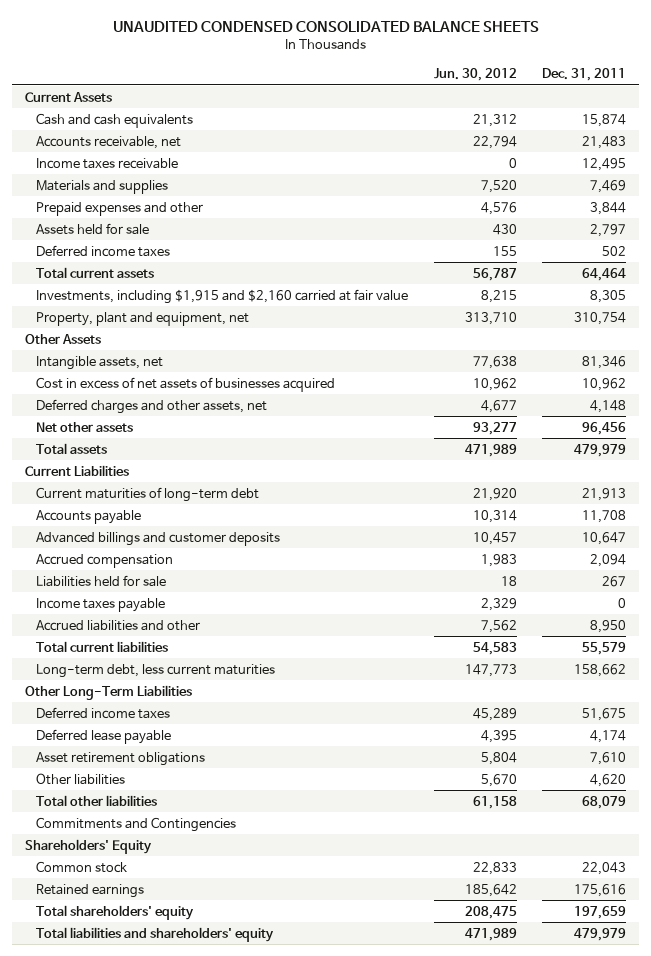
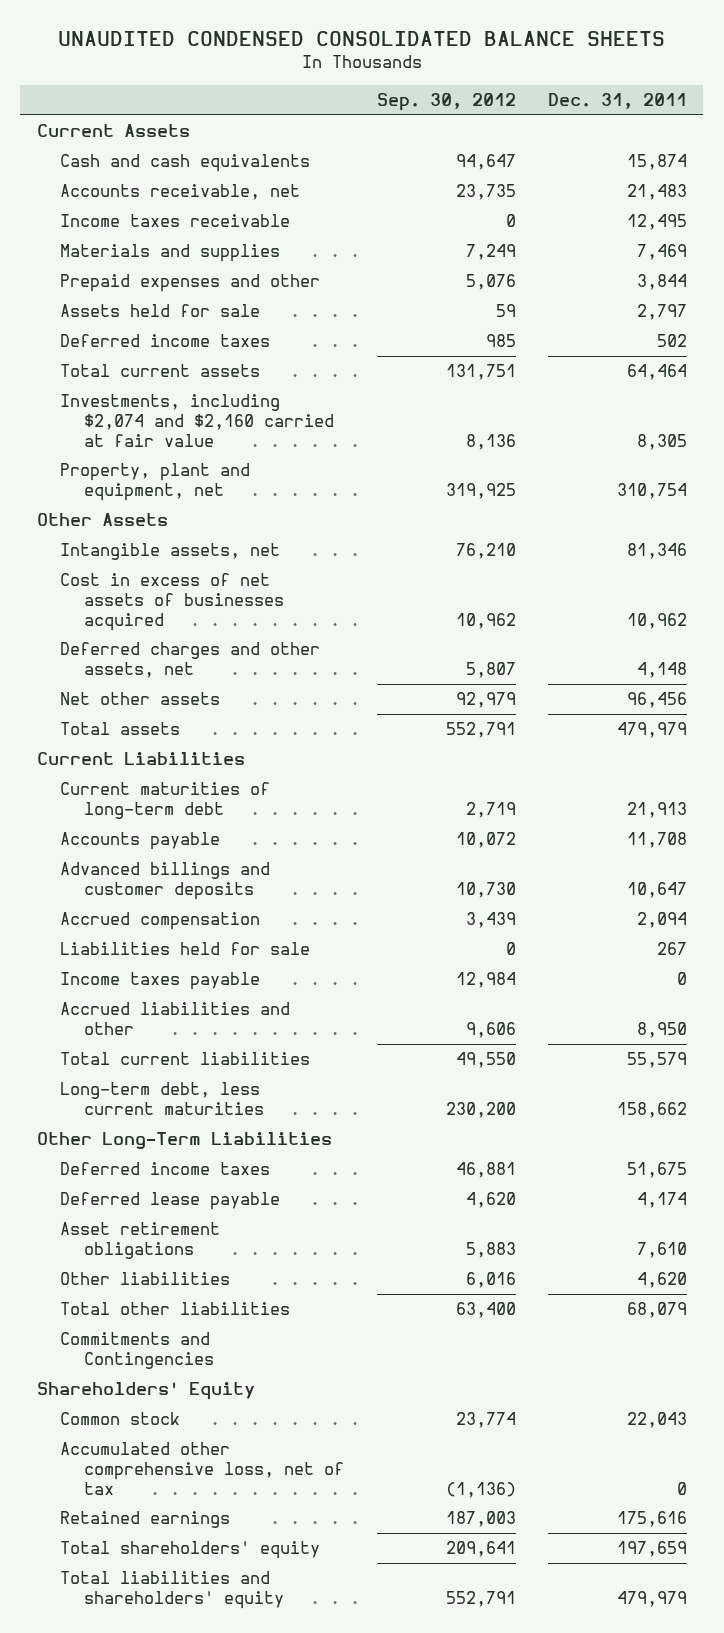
[433,68,517,82] Jun. 30, 2012 -> none
none -> [376,93,516,112] Sep. 30, 2012
[35,288,408,304] Investments, including $1,915 and $2,160 carried at fair value -> [60,394,335,447] Investments, including $2,074 and $2,160 carried at fair value
none -> [60,1442,345,1495] Accumulated other comprehensive loss, net of tax

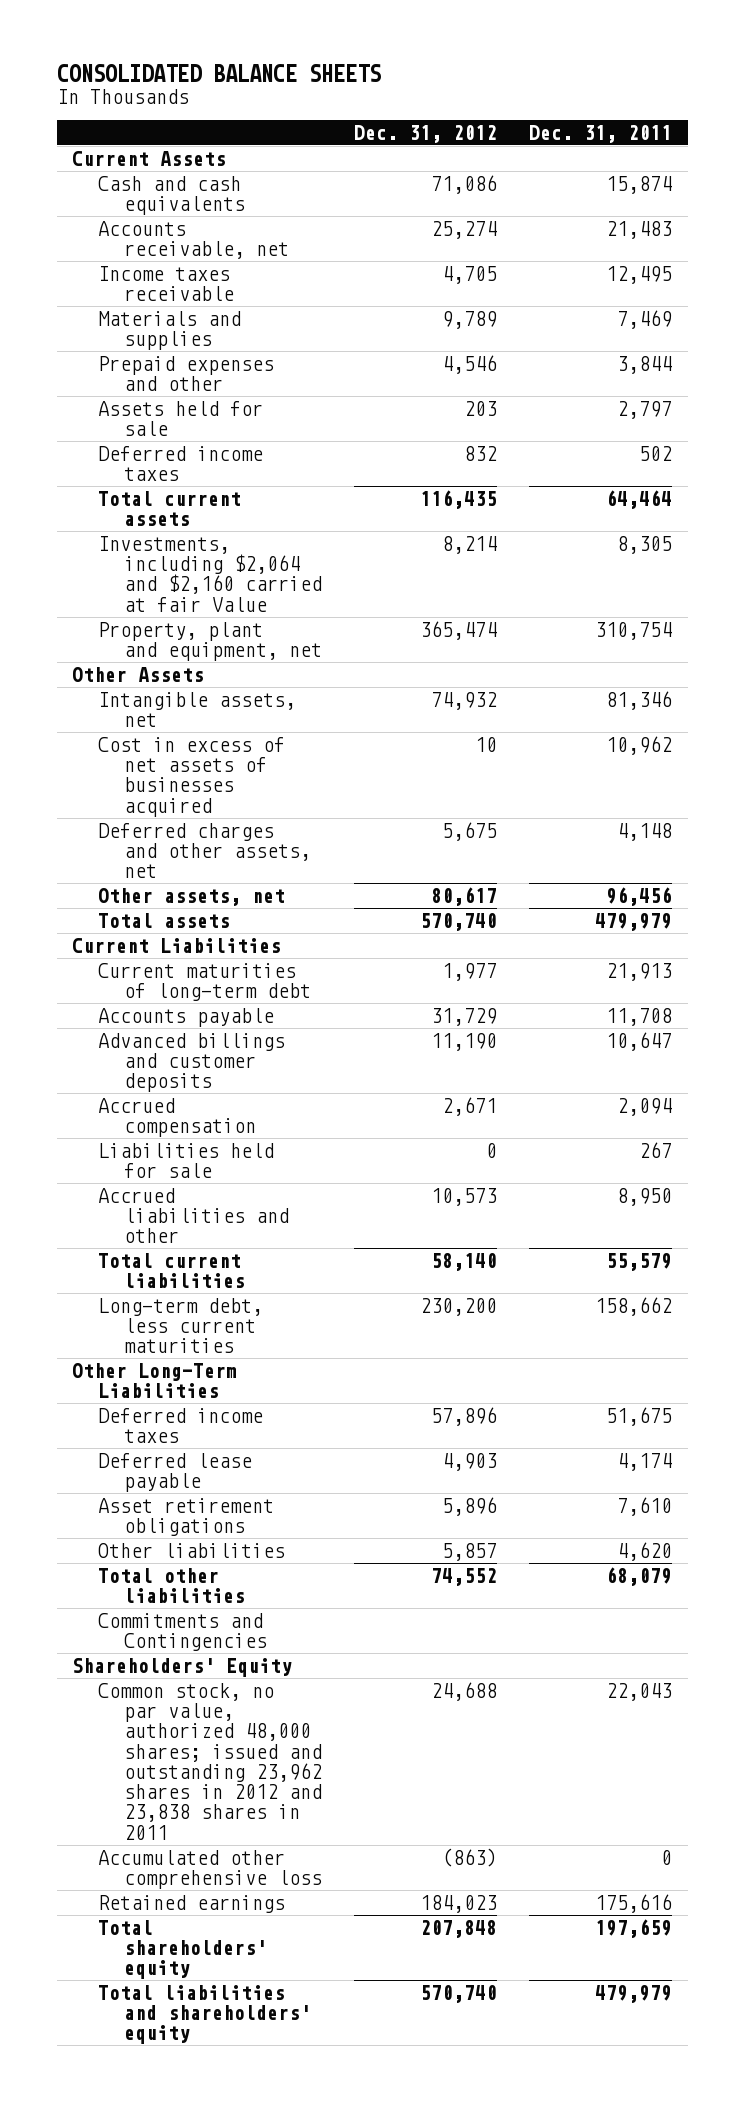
[57,31,665,47] UNAUDITED CONDENSED CONSOLIDATED BALANCE SHEETS -> [56,63,381,82] CONSOLIDATED BALANCE SHEETS
[376,93,516,112] Sep. 30, 2012 -> none
none -> [354,124,498,143] Dec. 31, 2012
[60,394,335,447] Investments, including $2,074 and $2,160 carried at fair value -> [98,535,323,612] Investments, including $2,064 and $2,160 carried at fair Value
[60,692,221,706] Net other assets -> [98,887,286,906] Other assets, net
[60,972,261,991] Income taxes payable -> none
[60,1412,181,1426] Common stock -> [98,1682,323,1840] Common stock, no par value, authorized 48,000 shares; issued and outstanding 23,962 shares in 2012 and 23,838 shares in 2011
[60,1442,345,1495] Accumulated other comprehensive loss, net of tax -> [98,1849,323,1890] Accumulated other comprehensive loss

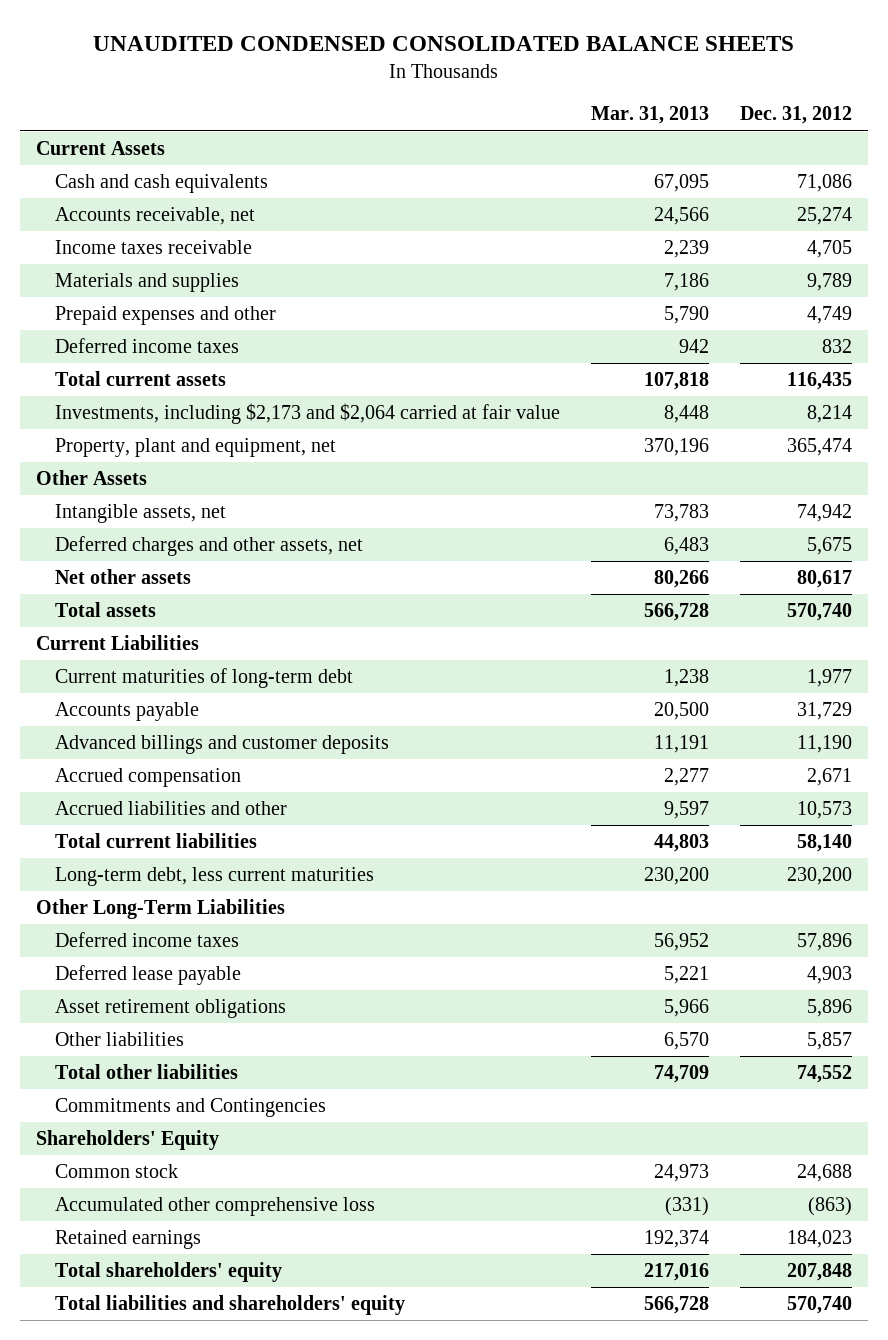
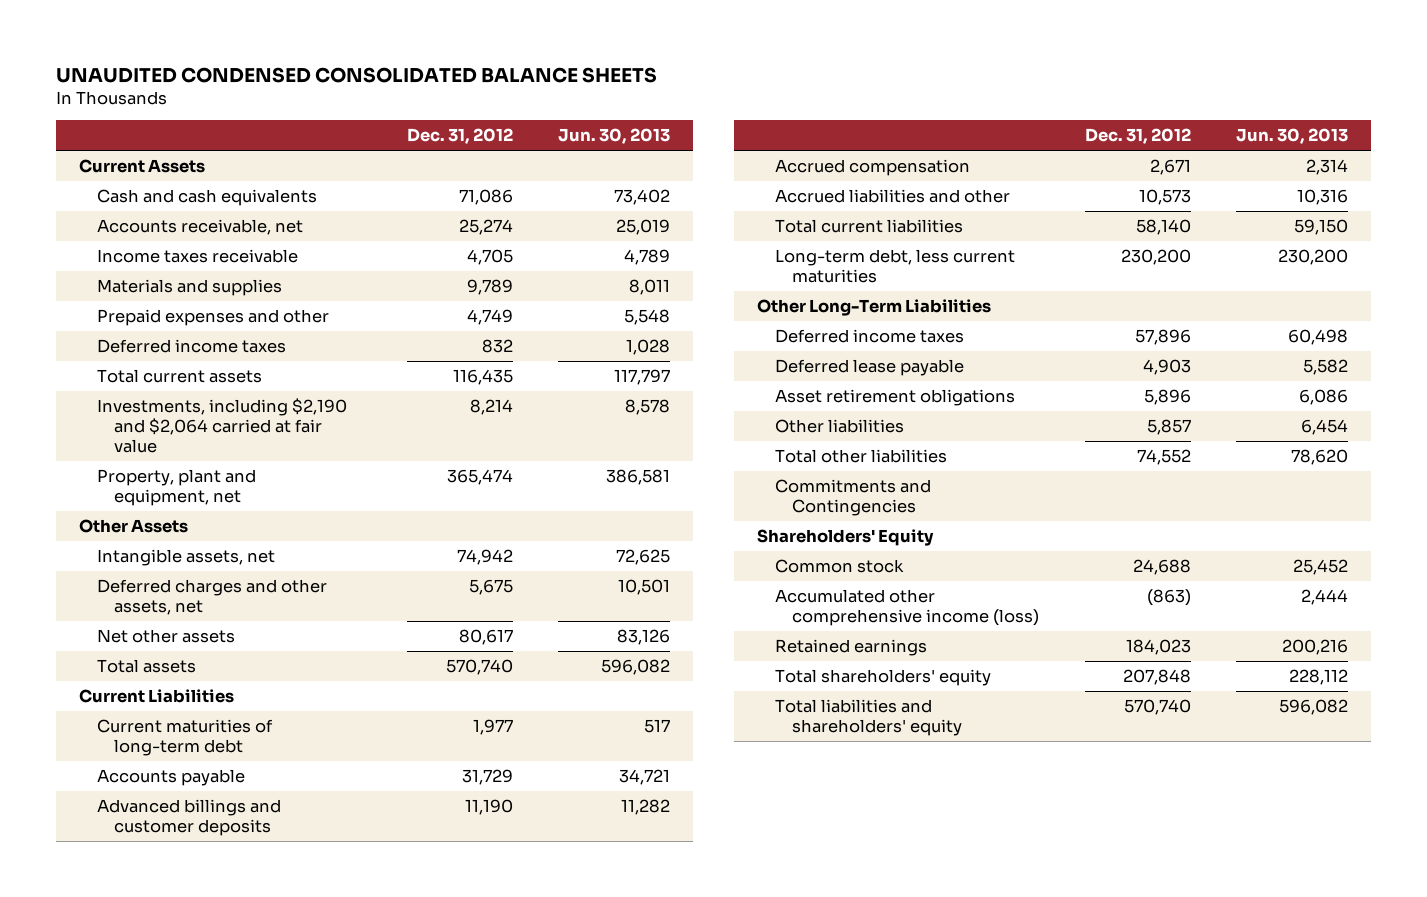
[591,106,710,125] Mar. 31, 2013 -> none
none -> [558,128,671,145] Jun. 30, 2013
[55,403,561,425] Investments, including $2,173 and $2,064 carried at fair value -> [96,398,347,454] Investments, including $2,190 and $2,064 carried at fair value
[55,1197,376,1217] Accumulated other comprehensive loss -> [774,589,1040,627] Accumulated other comprehensive income (loss)

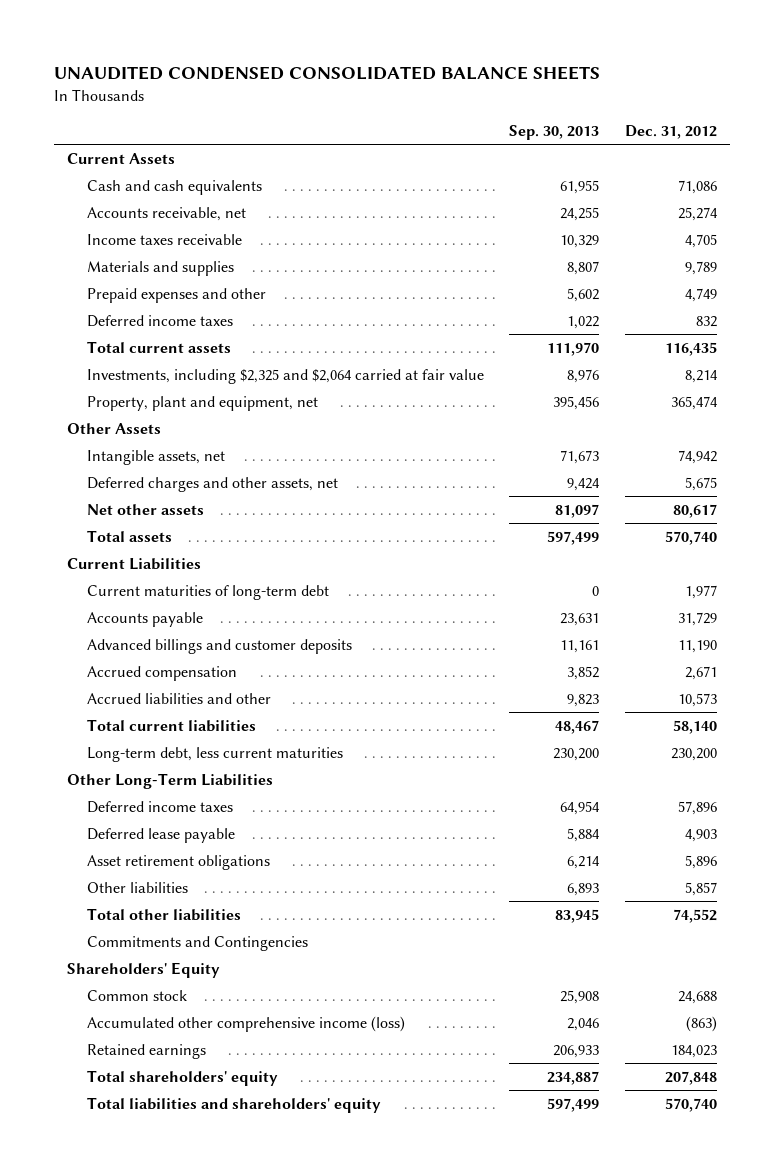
[558,128,671,145] Jun. 30, 2013 -> none
none -> [509,125,600,141] Sep. 30, 2013
[96,398,347,454] Investments, including $2,190 and $2,064 carried at fair value -> [86,368,484,384] Investments, including $2,325 and $2,064 carried at fair value

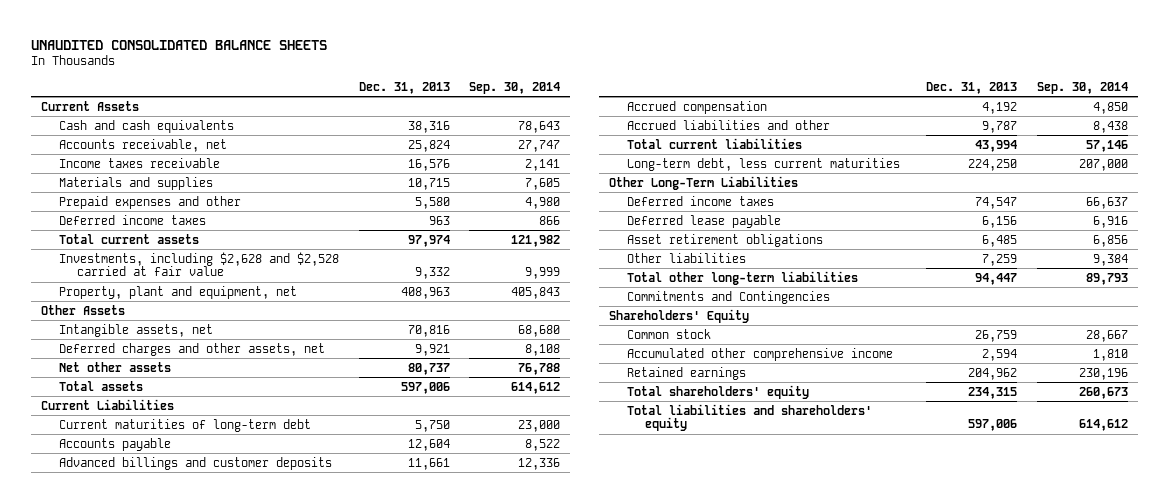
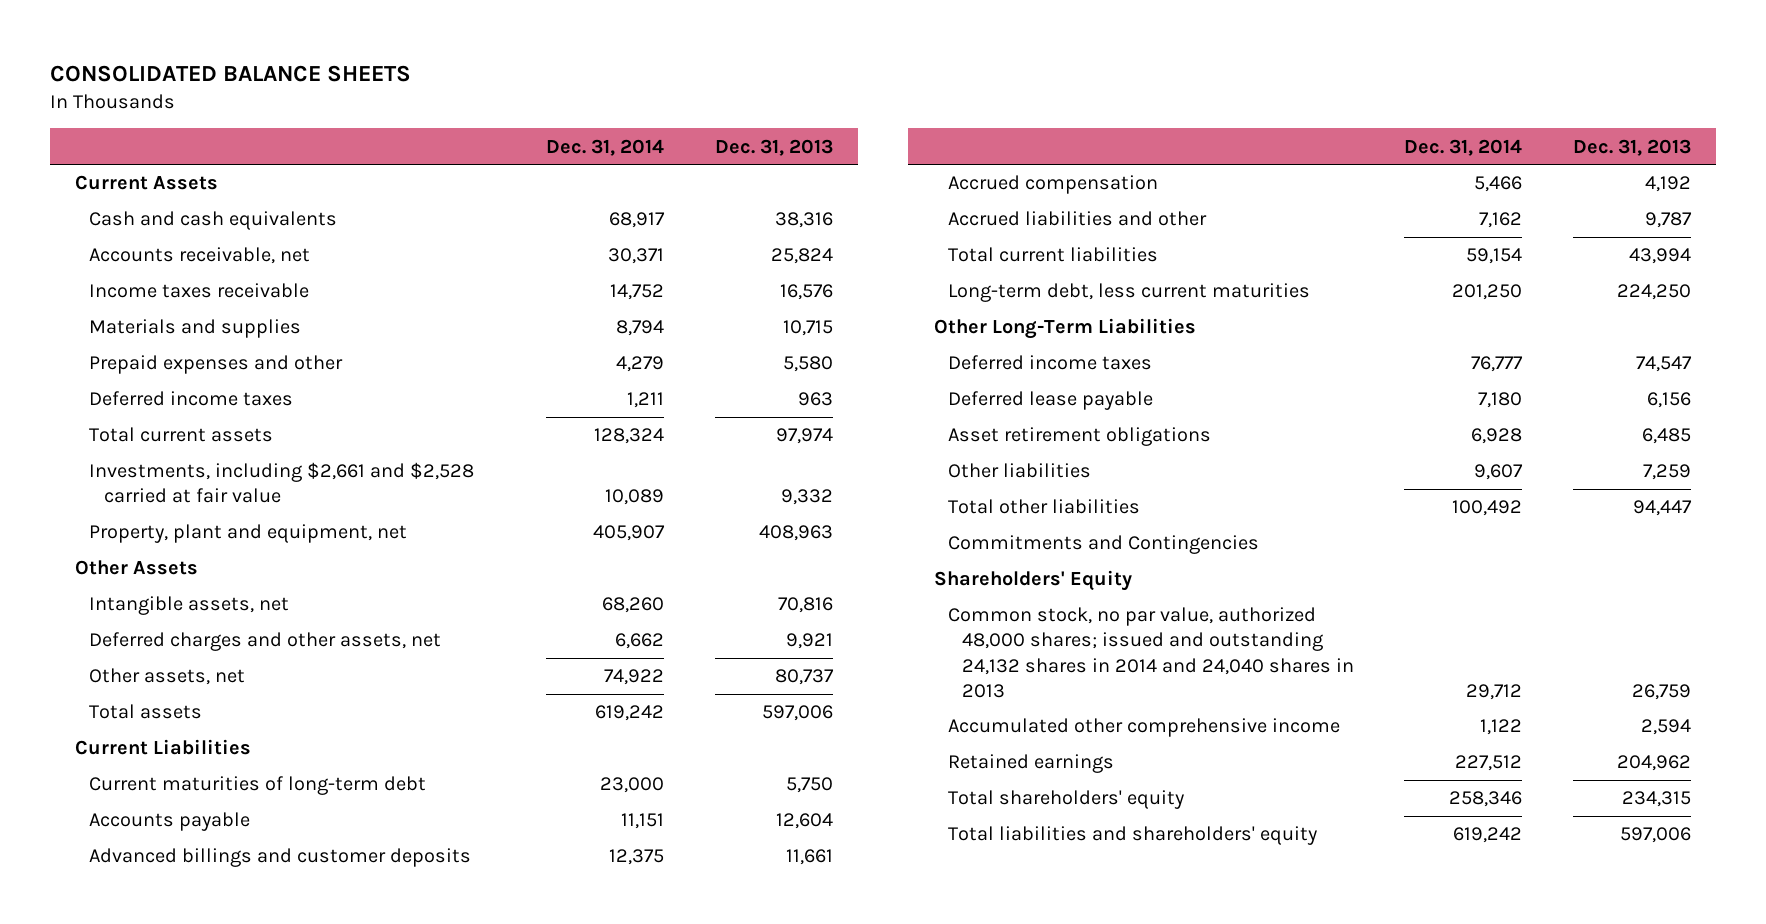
[31,39,328,50] UNAUDITED CONSOLIDATED BALANCE SHEETS -> [49,65,411,83] CONSOLIDATED BALANCE SHEETS
[469,81,561,94] Sep. 30, 2014 -> none
none -> [546,138,665,156] Dec. 31, 2014
[59,251,340,277] Investments, including $2,628 and $2,528 carried at fair value -> [89,462,475,504] Investments, including $2,661 and $2,528 carried at fair value
[59,361,172,372] Net other assets -> [89,668,246,686] Other assets, net
[626,270,858,285] Total other long-term liabilities -> [947,499,1140,515] Total other liabilities
[626,328,711,339] Common stock -> [947,607,1354,698] Common stock, no par value, authorized 48,000 shares; issued and outstanding 24,132 shares in 2014 and 24,040 shares in 2013

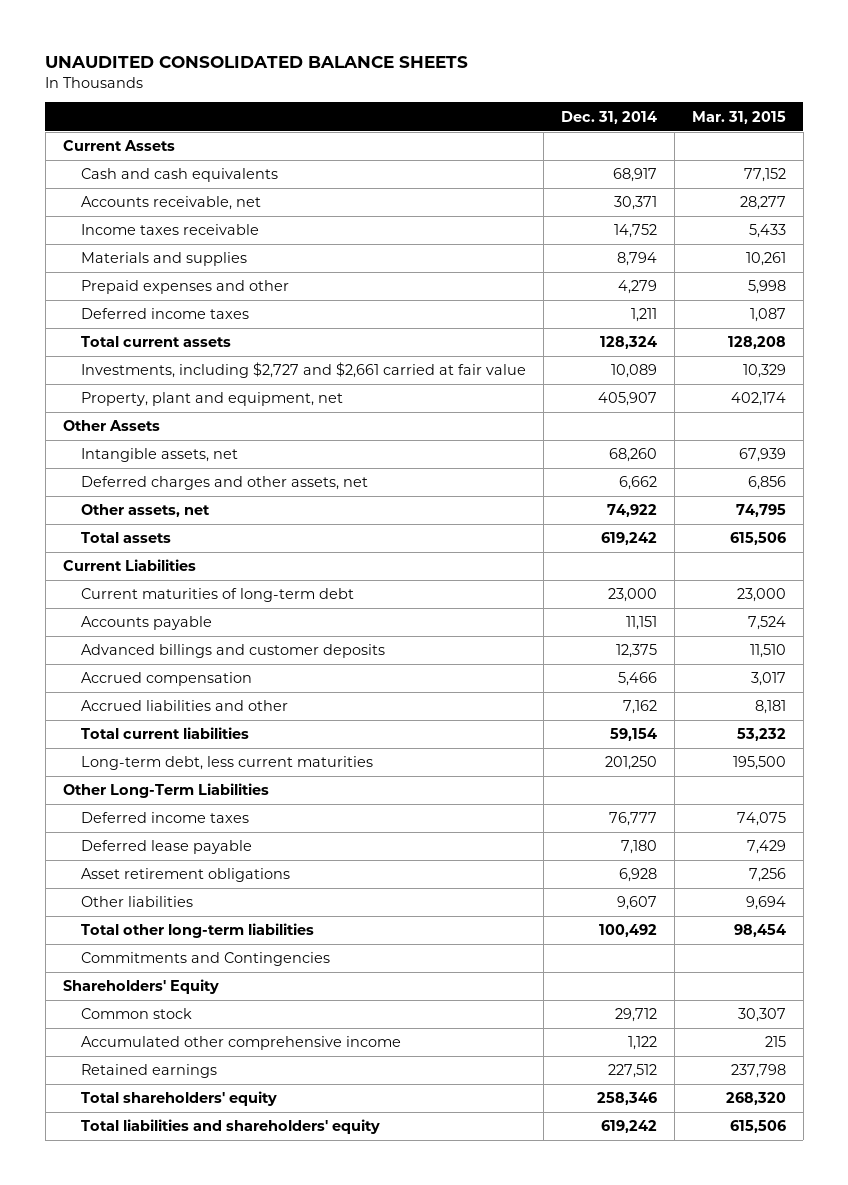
[49,65,411,83] CONSOLIDATED BALANCE SHEETS -> [45,55,469,68] UNAUDITED CONSOLIDATED BALANCE SHEETS
[714,138,833,156] Dec. 31, 2013 -> none
none -> [691,110,786,124] Mar. 31, 2015
[89,462,475,504] Investments, including $2,661 and $2,528 carried at fair value -> [80,362,526,379] Investments, including $2,727 and $2,661 carried at fair value
[947,499,1140,515] Total other liabilities -> [80,923,314,939] Total other long-term liabilities
[947,607,1354,698] Common stock, no par value, authorized 48,000 shares; issued and outstanding 24,132 shares in 2014 and 24,040 shares in 2013 -> [80,1008,192,1020] Common stock

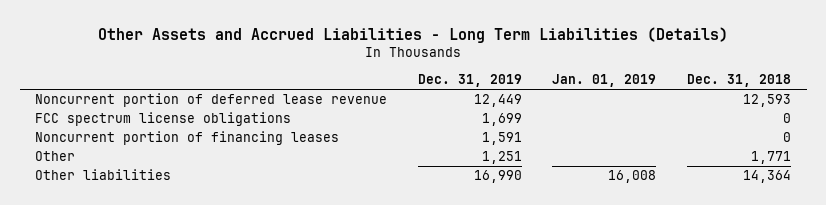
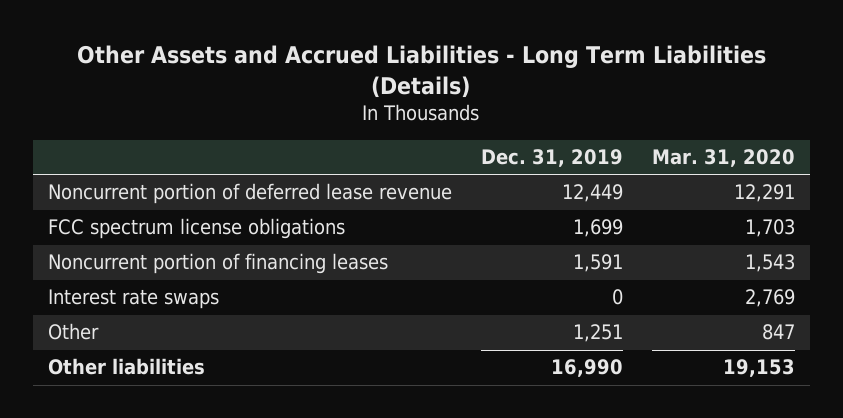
[552,74,657,88] Jan. 01, 2019 -> none
[687,74,792,88] Dec. 31, 2018 -> none
none -> [652,149,796,168] Mar. 31, 2020
none -> [47,289,219,310] Interest rate swaps

